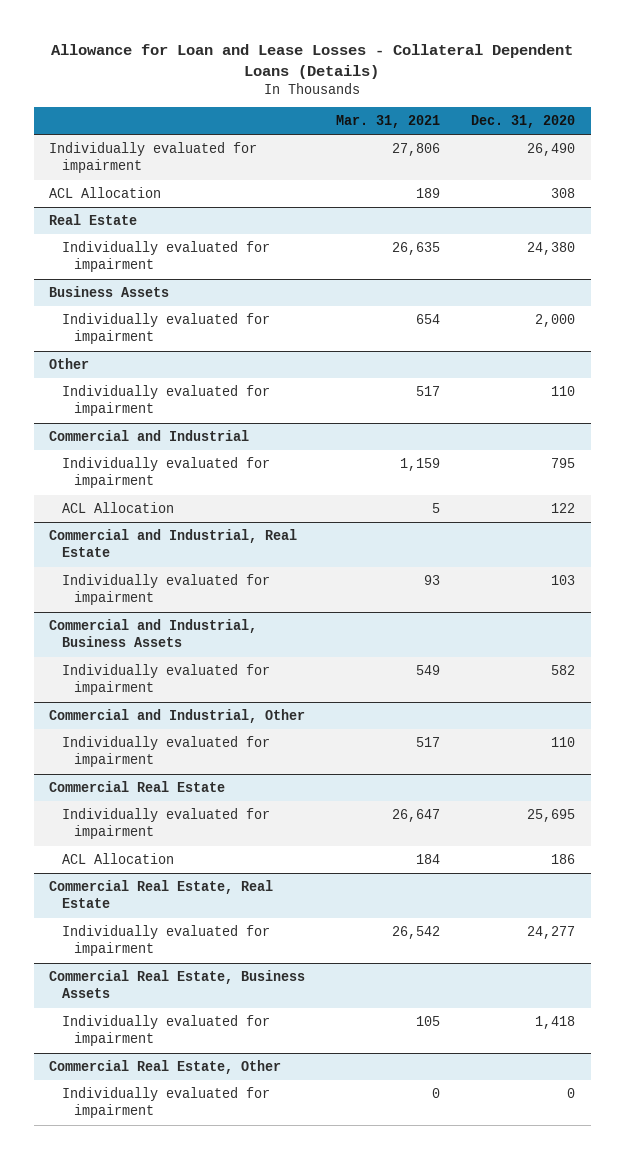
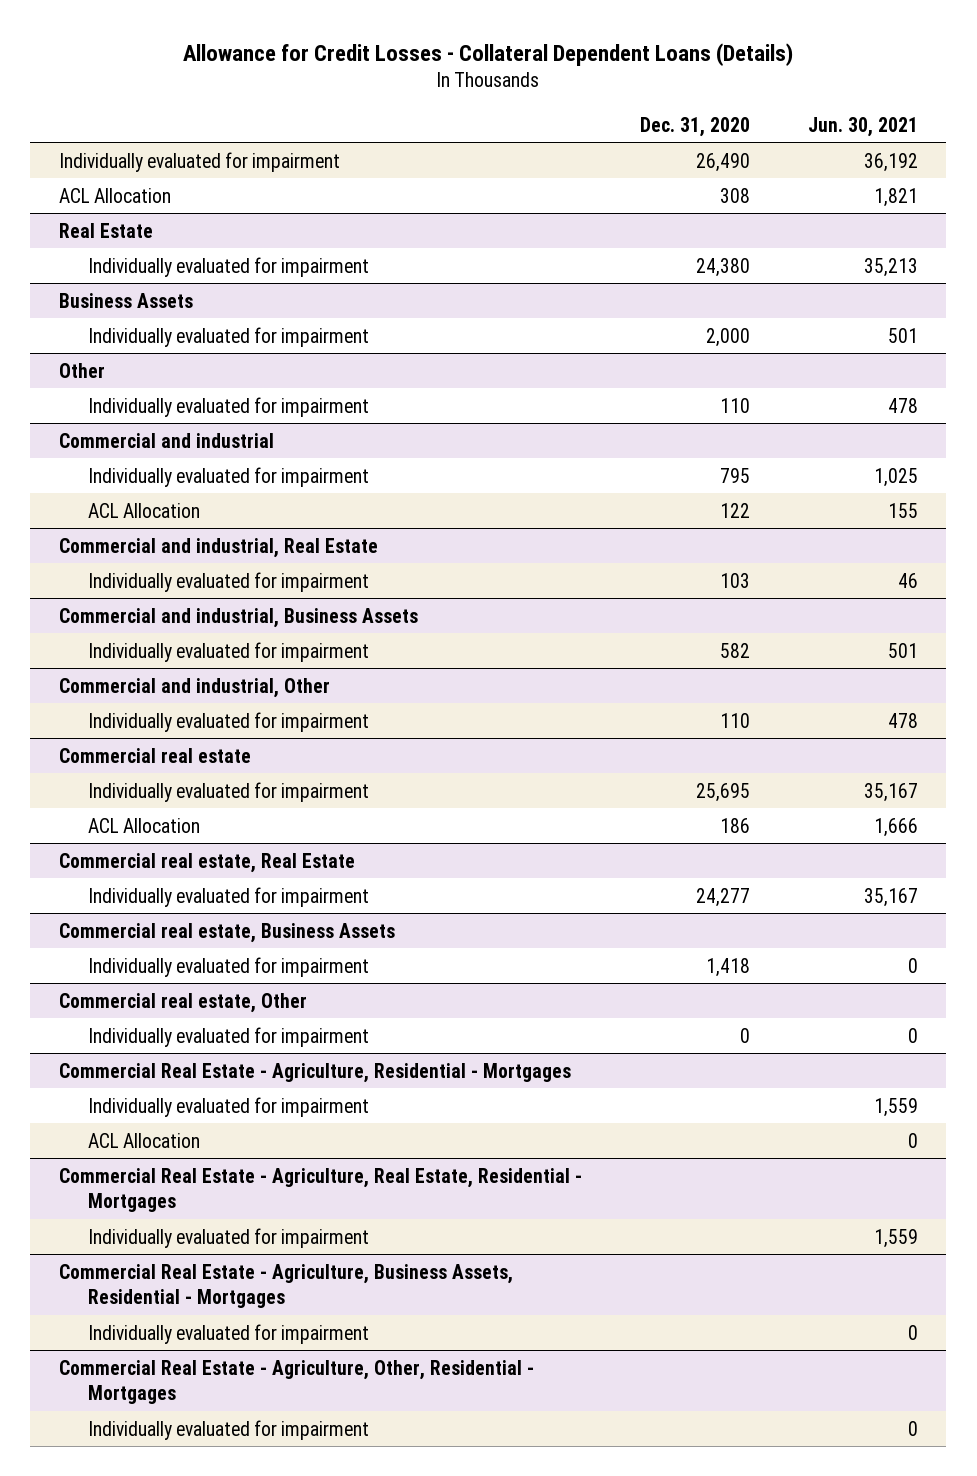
[51,43,574,79] Allowance for Loan and Lease Losses - Collateral Dependent Loans (Details) -> [183,42,794,66] Allowance for Credit Losses - Collateral Dependent Loans (Details)
[336,115,441,129] Mar. 31, 2021 -> none
none -> [807,116,918,137] Jun. 30, 2021
[49,430,250,442] Commercial and Industrial -> [59,432,275,448] Commercial and industrial
[49,529,298,558] Commercial and Industrial, Real Estate -> [59,537,379,558] Commercial and industrial, Real Estate
[49,619,258,648] Commercial and Industrial, Business Assets -> [59,607,419,628] Commercial and industrial, Business Assets
[49,709,306,724] Commercial and Industrial, Other -> [59,677,331,698] Commercial and industrial, Other
[49,781,226,793] Commercial Real Estate -> [59,747,252,763] Commercial real estate
[49,880,274,909] Commercial Real Estate, Real Estate -> [59,852,356,873] Commercial real estate, Real Estate
[49,970,306,999] Commercial Real Estate, Business Assets -> [59,922,396,943] Commercial real estate, Business Assets
[49,1060,282,1075] Commercial Real Estate, Other -> [59,992,308,1013] Commercial real estate, Other
none -> [59,1062,572,1083] Commercial Real Estate - Agriculture, Residential - Mortgages
none -> [88,1096,370,1117] Individually evaluated for impairment
none -> [88,1132,201,1148] ACL Allocation
none -> [59,1167,583,1212] Commercial Real Estate - Agriculture, Real Estate, Residential - Mortgages
none -> [88,1227,370,1248] Individually evaluated for impairment
none -> [59,1263,514,1308] Commercial Real Estate - Agriculture, Business Assets, Residential - Mortgages
none -> [88,1323,370,1344] Individually evaluated for impairment
none -> [59,1359,535,1404] Commercial Real Estate - Agriculture, Other, Residential - Mortgages
none -> [88,1419,370,1440] Individually evaluated for impairment

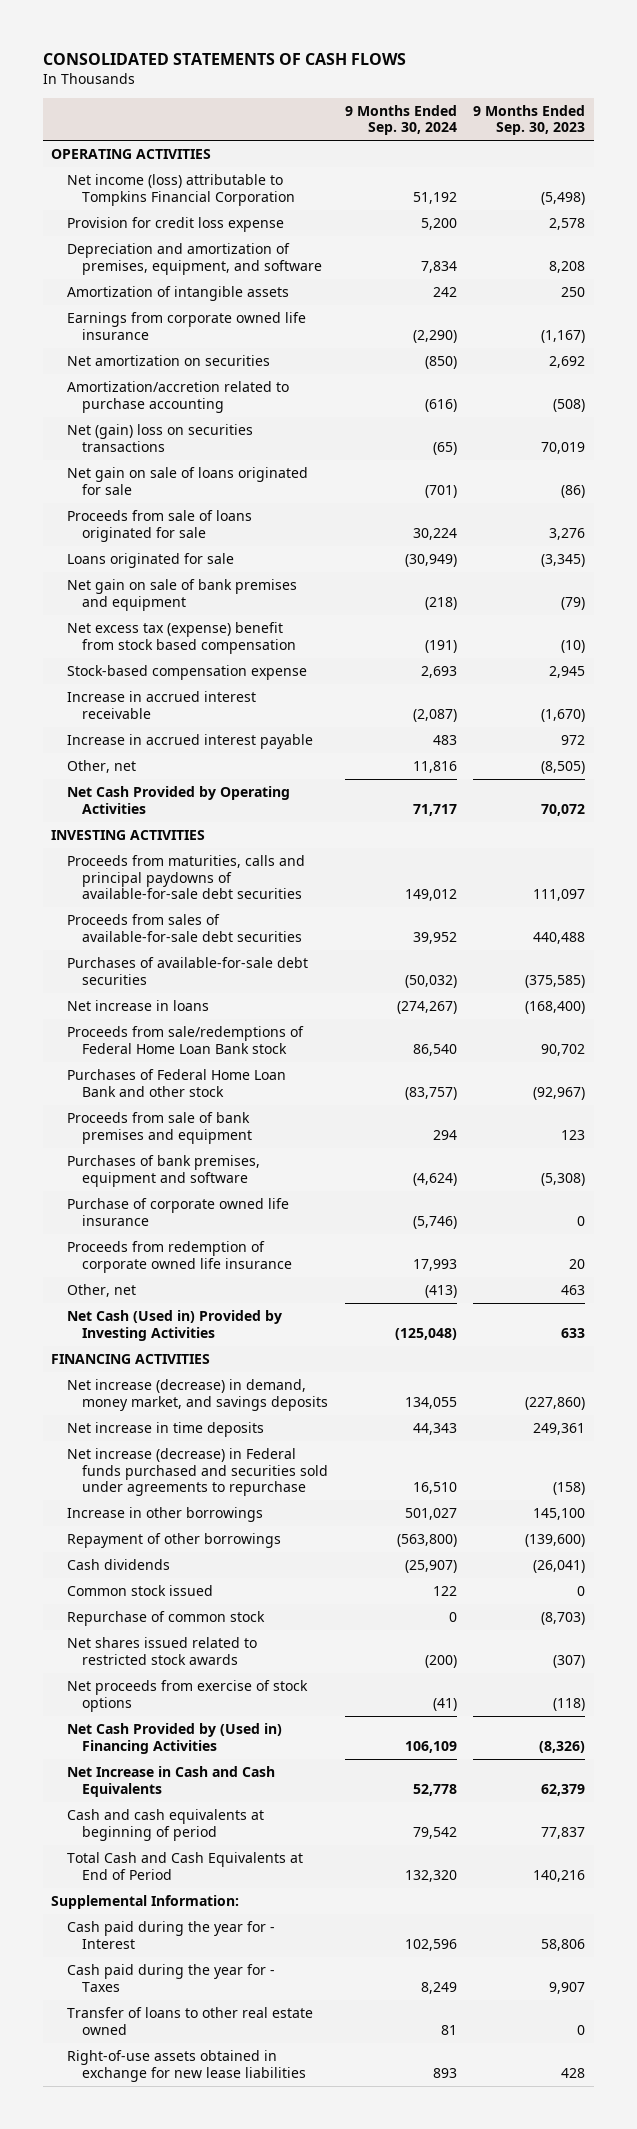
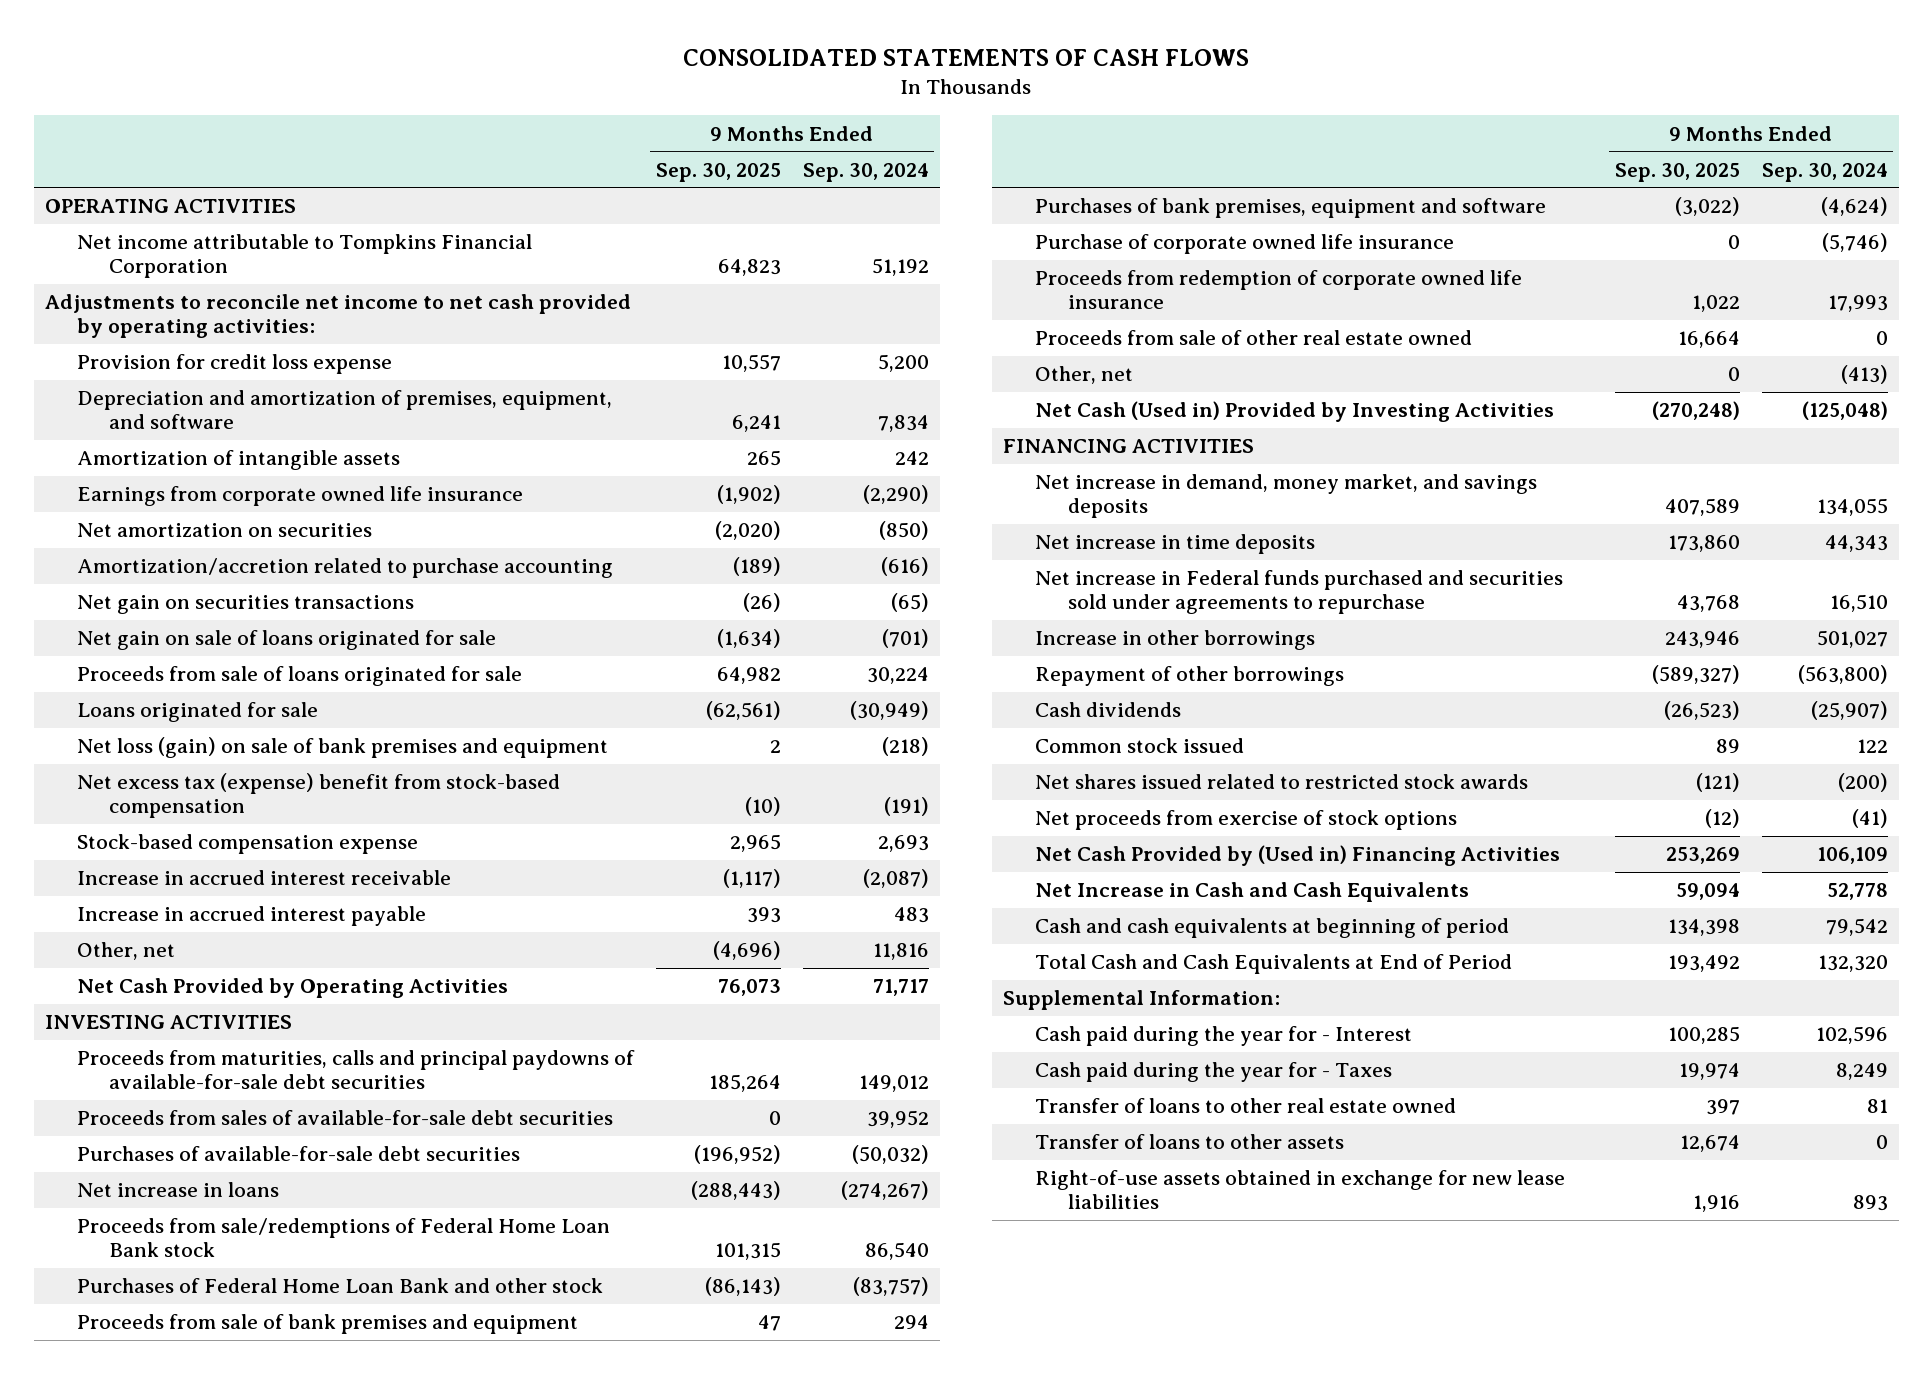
[473,104,586,136] 9 Months Ended Sep. 30, 2023 -> none
none -> [655,162,781,182] Sep. 30, 2025
[66,174,296,206] Net income (loss) attributable to Tompkins Financial Corporation -> [76,234,532,279] Net income attributable to Tompkins Financial Corporation
none -> [44,294,631,339] Adjustments to reconcile net income to net cash provided by operating activities:
[66,424,253,452] Net (gain) loss on securities transactions -> [76,595,414,615] Net gain on securities transactions
[66,579,297,611] Net gain on sale of bank premises and equipment -> [76,737,608,759] Net loss (gain) on sale of bank premises and equipment
[66,622,297,654] Net excess tax (expense) benefit from stock based compensation -> [76,773,560,819] Net excess tax (expense) benefit from stock-based compensation
none -> [1035,330,1473,346] Proceeds from sale of other real estate owned
[66,1379,329,1411] Net increase (decrease) in demand, money market, and savings deposits -> [1035,474,1538,519] Net increase in demand, money market, and savings deposits
[66,1448,329,1496] Net increase (decrease) in Federal funds purchased and securities sold under agreements to repurchase -> [1035,570,1564,615] Net increase in Federal funds purchased and securities sold under agreements to repurchase
[66,1611,265,1627] Repurchase of common stock -> none
none -> [1035,1134,1345,1150] Transfer of loans to other assets

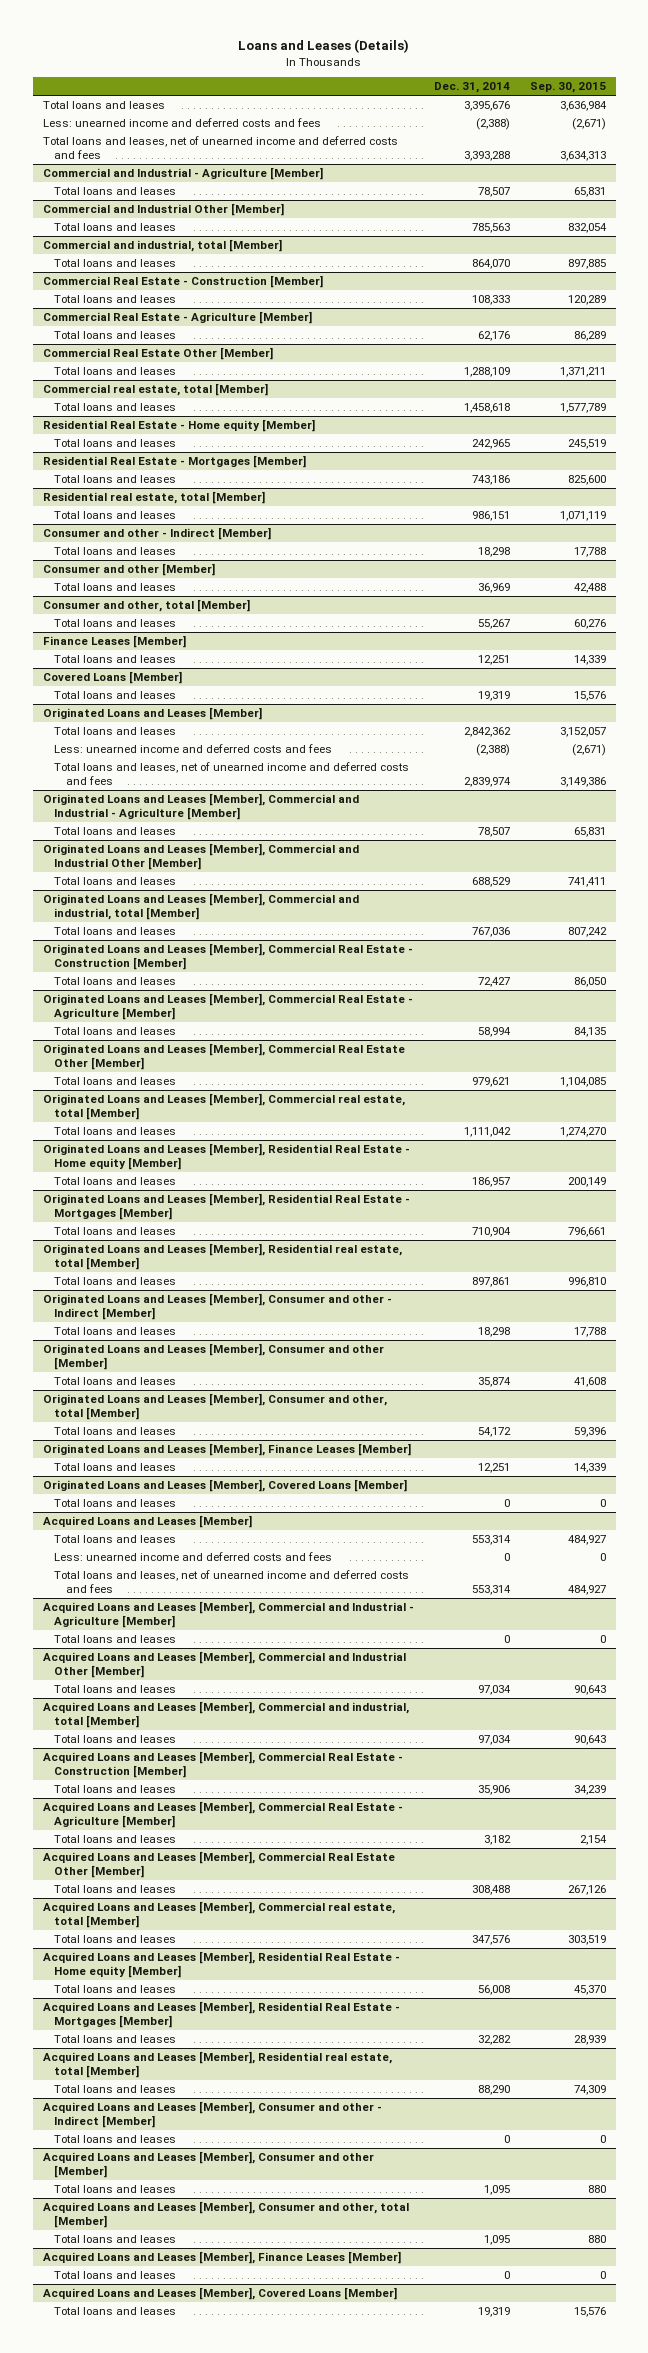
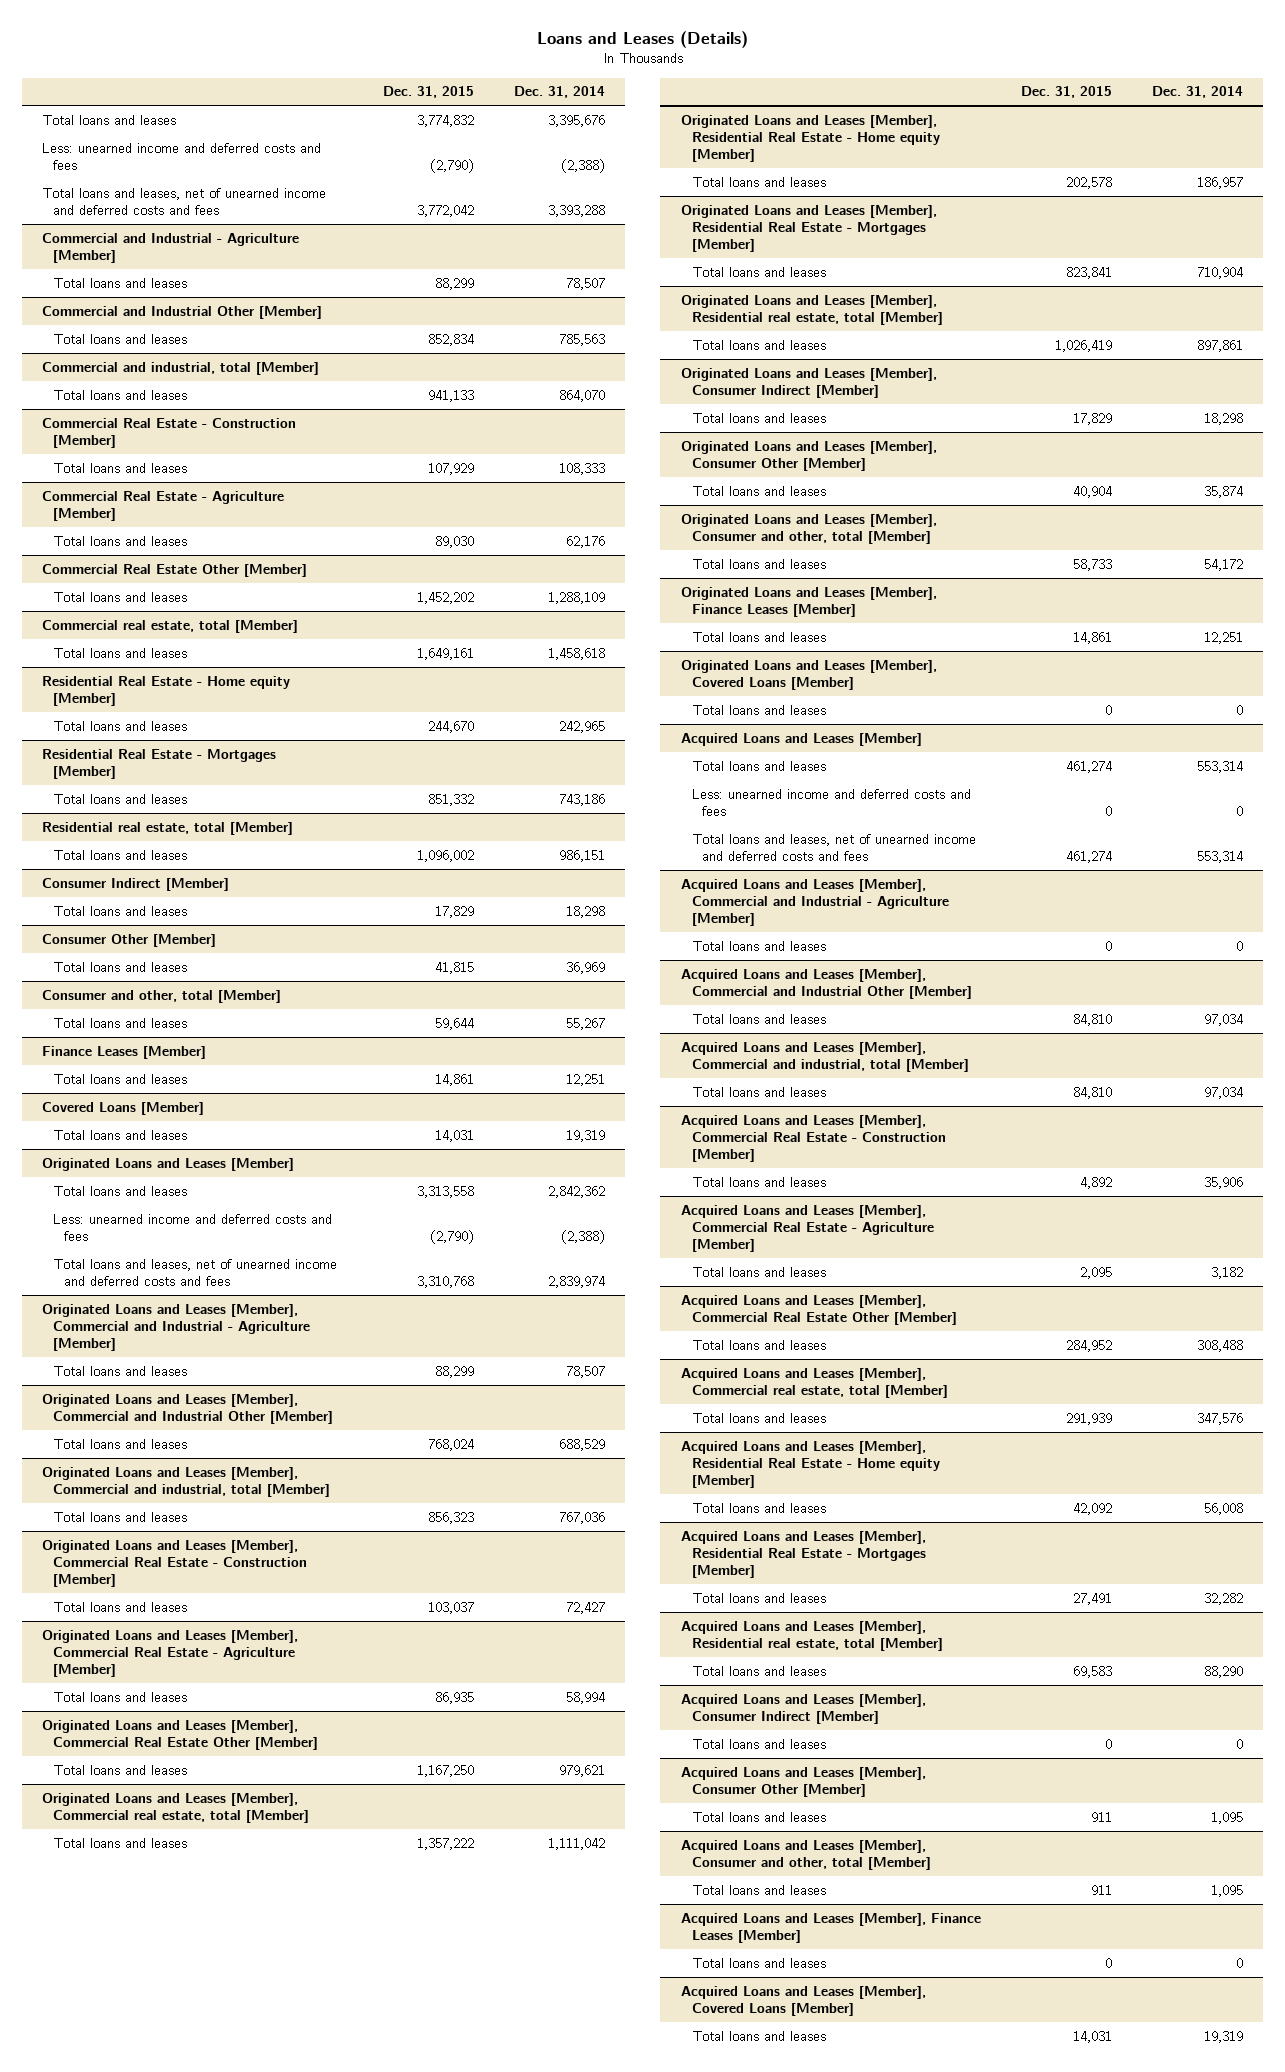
[529,82,606,94] Sep. 30, 2015 -> none
none -> [382,86,474,99] Dec. 31, 2015
[42,527,271,541] Consumer and other - Indirect [Member] -> [42,877,230,891] Consumer Indirect [Member]
[42,563,215,577] Consumer and other [Member] -> [42,933,217,947] Consumer Other [Member]
[42,1293,392,1321] Originated Loans and Leases [Member], Consumer and other - Indirect [Member] -> [680,367,937,398] Originated Loans and Leases [Member], Consumer Indirect [Member]
[42,1343,384,1371] Originated Loans and Leases [Member], Consumer and other [Member] -> [680,440,937,471] Originated Loans and Leases [Member], Consumer Other [Member]
[42,2101,382,2129] Acquired Loans and Leases [Member], Consumer and other - Indirect [Member] -> [680,1693,926,1724] Acquired Loans and Leases [Member], Consumer Indirect [Member]
[42,2151,374,2179] Acquired Loans and Leases [Member], Consumer and other [Member] -> [680,1766,926,1797] Acquired Loans and Leases [Member], Consumer Other [Member]

